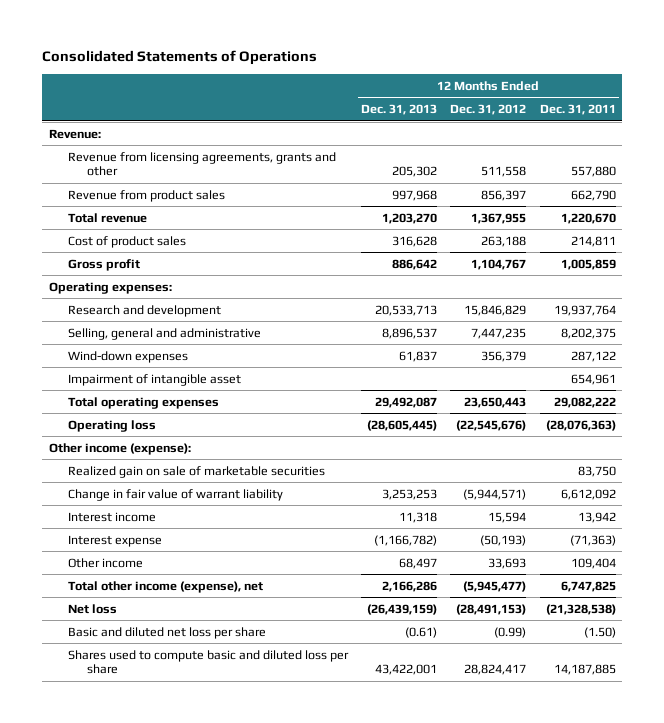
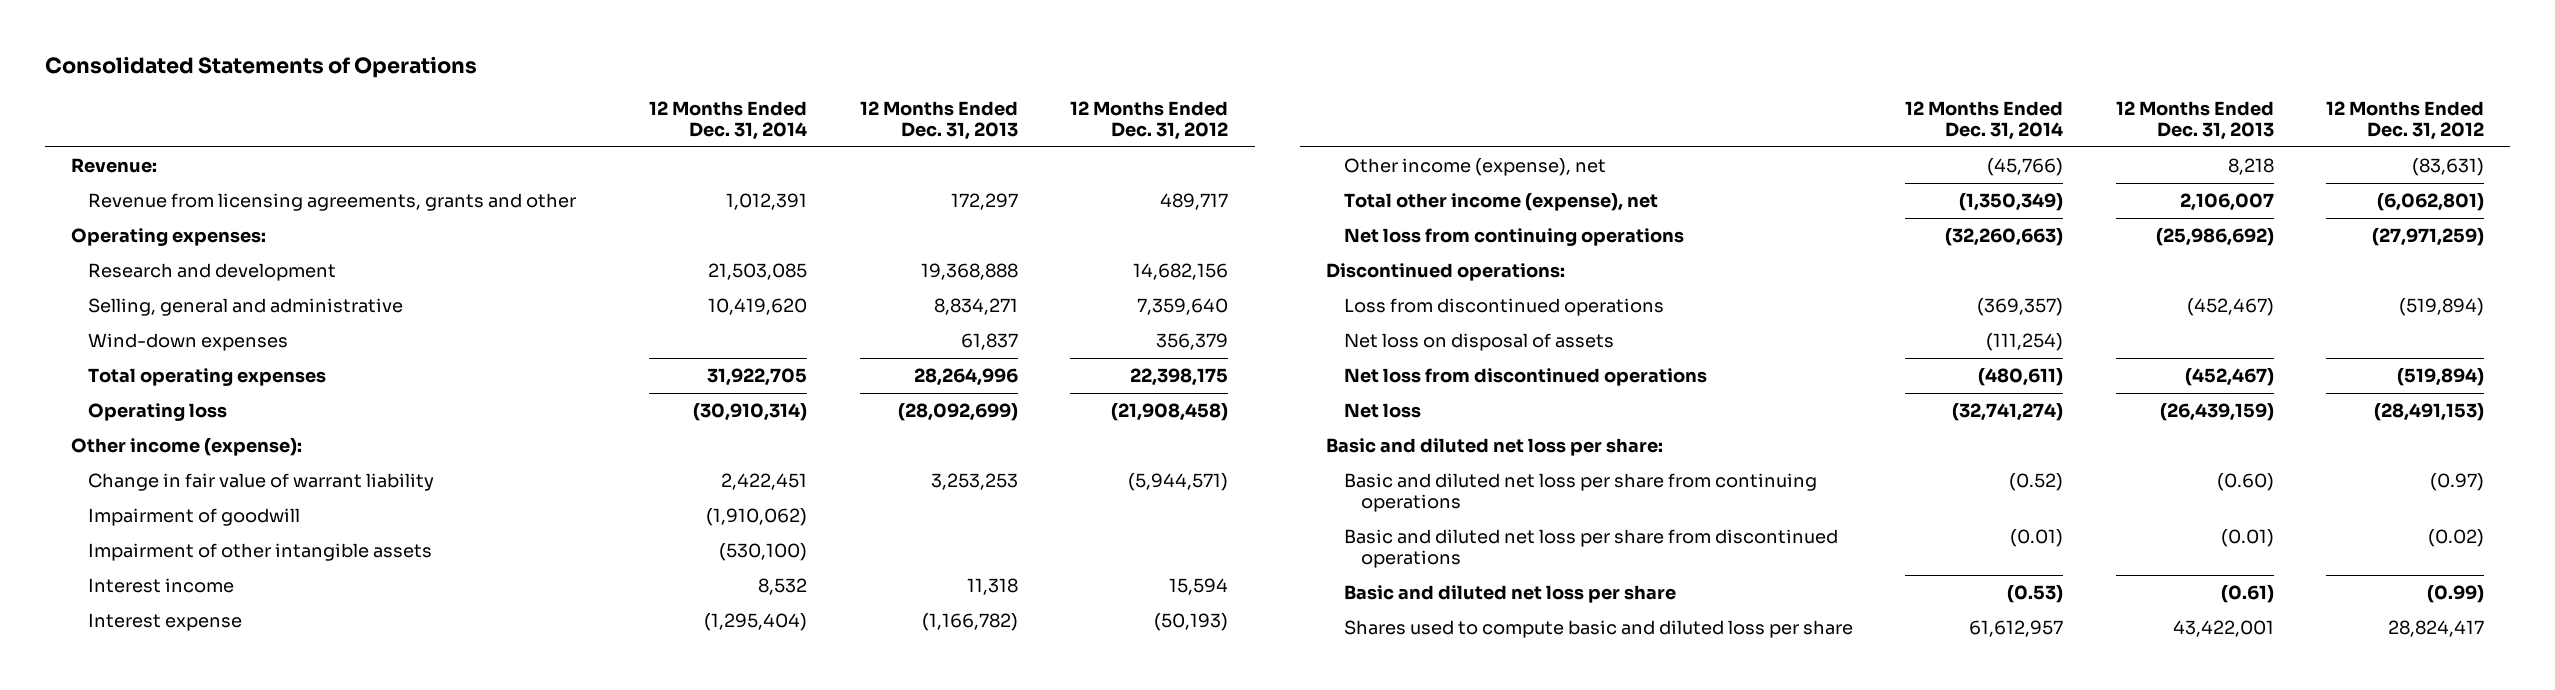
[539,104,616,116] Dec. 31, 2011 -> none
none -> [649,100,808,141] 12 Months Ended Dec. 31, 2014
[67,189,225,202] Revenue from product sales -> none
[67,212,147,223] Total revenue -> none
[67,235,186,248] Cost of product sales -> none
[67,258,140,271] Gross profit -> none
[391,166,437,178] 205,302 -> [950,192,1018,210] 172,297
[481,166,527,178] 511,558 -> [1160,192,1229,210] 489,717
[374,304,437,316] 20,533,713 -> [920,262,1018,280] 19,368,888
[464,304,527,316] 15,846,829 -> [1133,262,1229,280] 14,682,156
[381,327,437,339] 8,896,537 -> [933,297,1018,315] 8,834,271
[471,327,527,339] 7,447,235 -> [1137,297,1229,315] 7,359,640
[67,373,241,386] Impairment of intangible asset -> none
[374,396,437,408] 29,492,087 -> [913,367,1018,386] 28,264,996
[464,396,527,408] 23,650,443 -> [1130,367,1229,386] 22,398,175
[366,419,437,431] (28,605,445) -> [897,402,1018,421] (28,092,699)
[456,419,527,431] (22,545,676) -> [1111,402,1229,421] (21,908,458)
[67,465,325,478] Realized gain on sale of marketable securities -> none
none -> [87,507,300,526] Impairment of goodwill
none -> [87,542,432,561] Impairment of other intangible assets
[67,557,143,568] Other income -> [1343,157,1606,176] Other income (expense), net
[398,557,437,569] 68,497 -> [2227,157,2274,175] 8,218
[488,557,527,569] 33,693 -> [2412,157,2485,176] (83,631)
[381,580,437,592] 2,166,286 -> [2179,192,2274,211] 2,106,007
[463,580,527,592] (5,945,477) -> [2377,192,2485,211] (6,062,801)
none -> [1343,227,1684,246] Net loss from continuing operations
none -> [1326,262,1566,281] Discontinued operations:
none -> [1343,297,1664,316] Loss from discontinued operations
none -> [1343,332,1614,351] Net loss on disposal of assets
none -> [1343,367,1707,386] Net loss from discontinued operations
none -> [1326,437,1664,456] Basic and diluted net loss per share:
none -> [1343,472,1817,513] Basic and diluted net loss per share from continuing operations
none -> [1343,528,1838,569] Basic and diluted net loss per share from discontinued operations

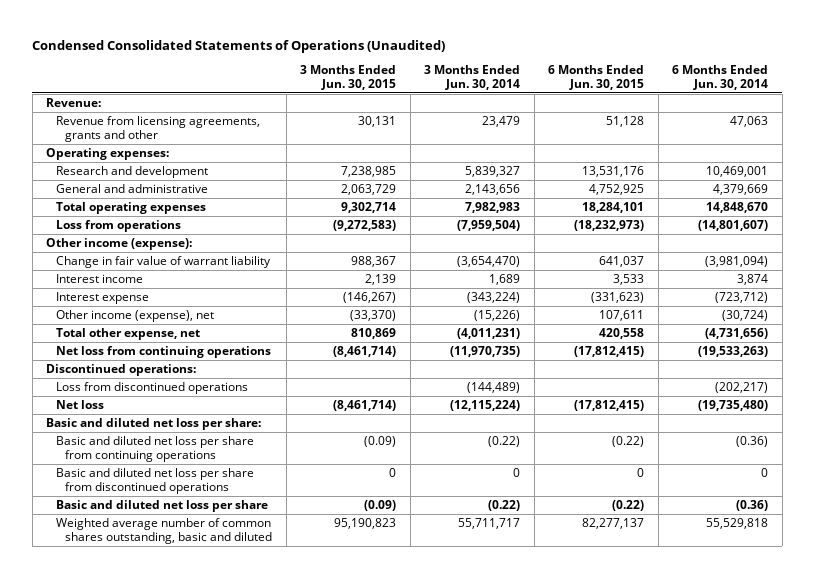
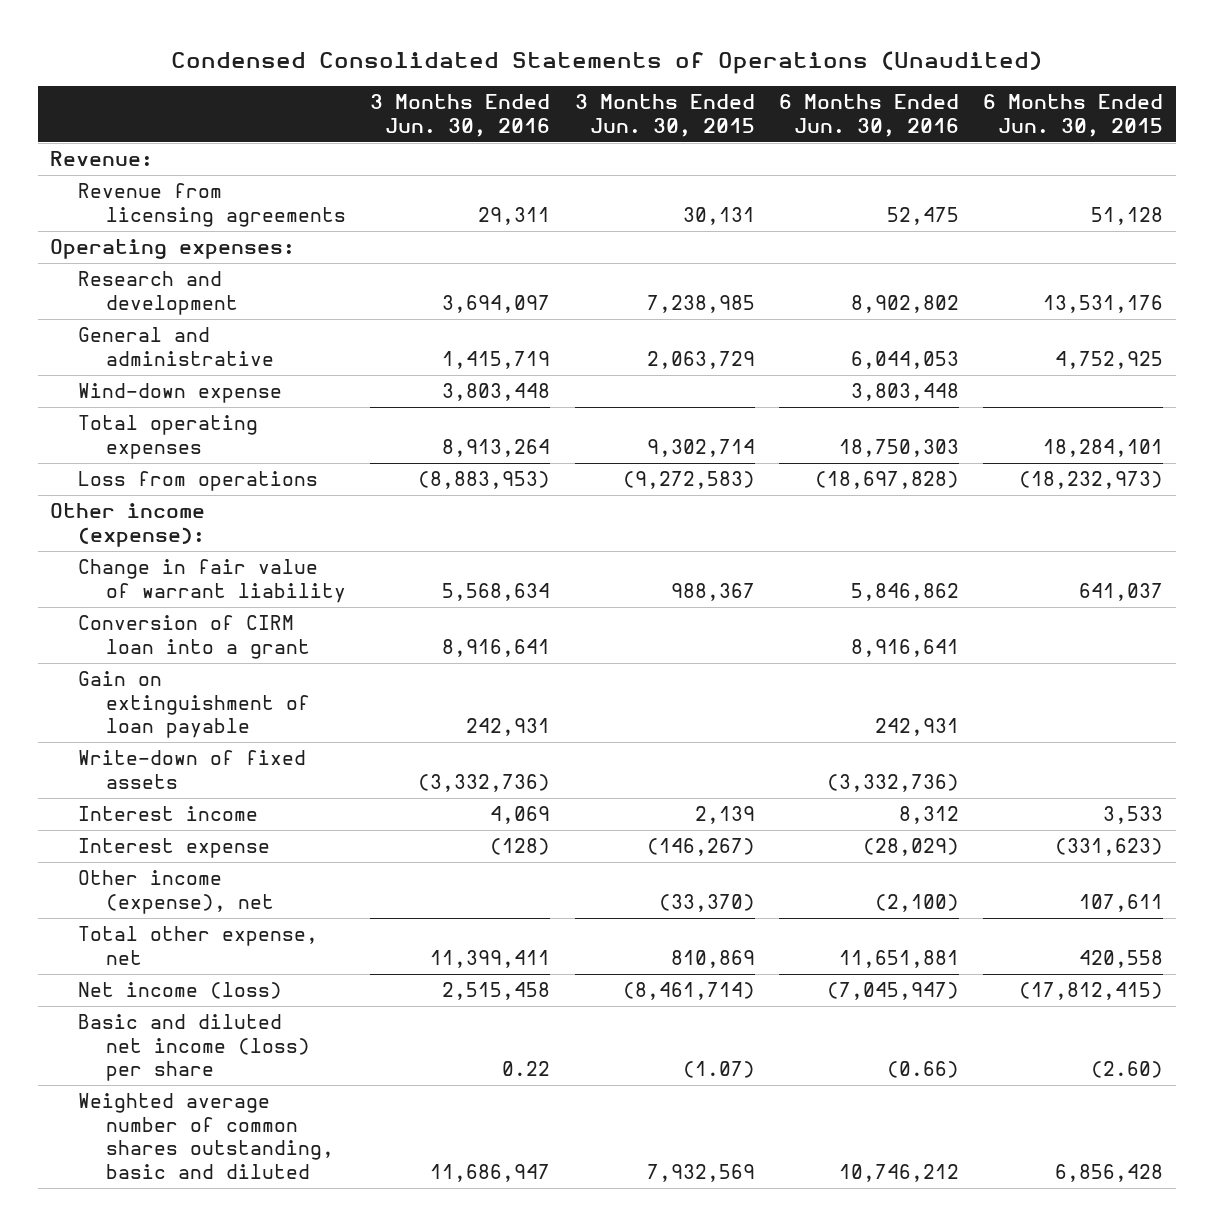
[424,65,521,90] 3 Months Ended Jun. 30, 2014 -> none
[672,65,769,90] 6 Months Ended Jun. 30, 2014 -> none
none -> [370,94,551,138] 3 Months Ended Jun. 30, 2016
none -> [779,94,960,138] 6 Months Ended Jun. 30, 2016
[55,116,260,142] Revenue from licensing agreements, grants and other -> [78,183,347,227] Revenue from licensing agreements
none -> [78,383,283,404] Wind-down expense
none -> [78,615,311,659] Conversion of CIRM loan into a grant
none -> [78,671,311,739] Gain on extinguishment of loan payable
none -> [78,750,307,789] Write-down of fixed assets
[55,346,271,359] Net loss from continuing operations -> none
[46,364,197,377] Discontinued operations: -> none
[55,382,248,395] Loss from discontinued operations -> none
[46,418,262,431] Basic and diluted net loss per share: -> none
[55,436,254,462] Basic and diluted net loss per share from continuing operations -> none
[55,468,254,494] Basic and diluted net loss per share from discontinued operations -> none
[55,400,104,410] Net loss -> [78,982,283,1000] Net income (loss)
[55,500,268,513] Basic and diluted net loss per share -> [78,1014,311,1082] Basic and diluted net income (loss) per share
[364,500,397,512] (0.09) -> [682,1061,755,1079] (1.07)
[612,500,645,512] (0.22) -> [1091,1061,1164,1079] (2.60)
[334,518,397,530] 95,190,823 -> [646,1163,755,1182] 7,932,569
[582,518,645,530] 82,277,137 -> [1055,1163,1164,1182] 6,856,428

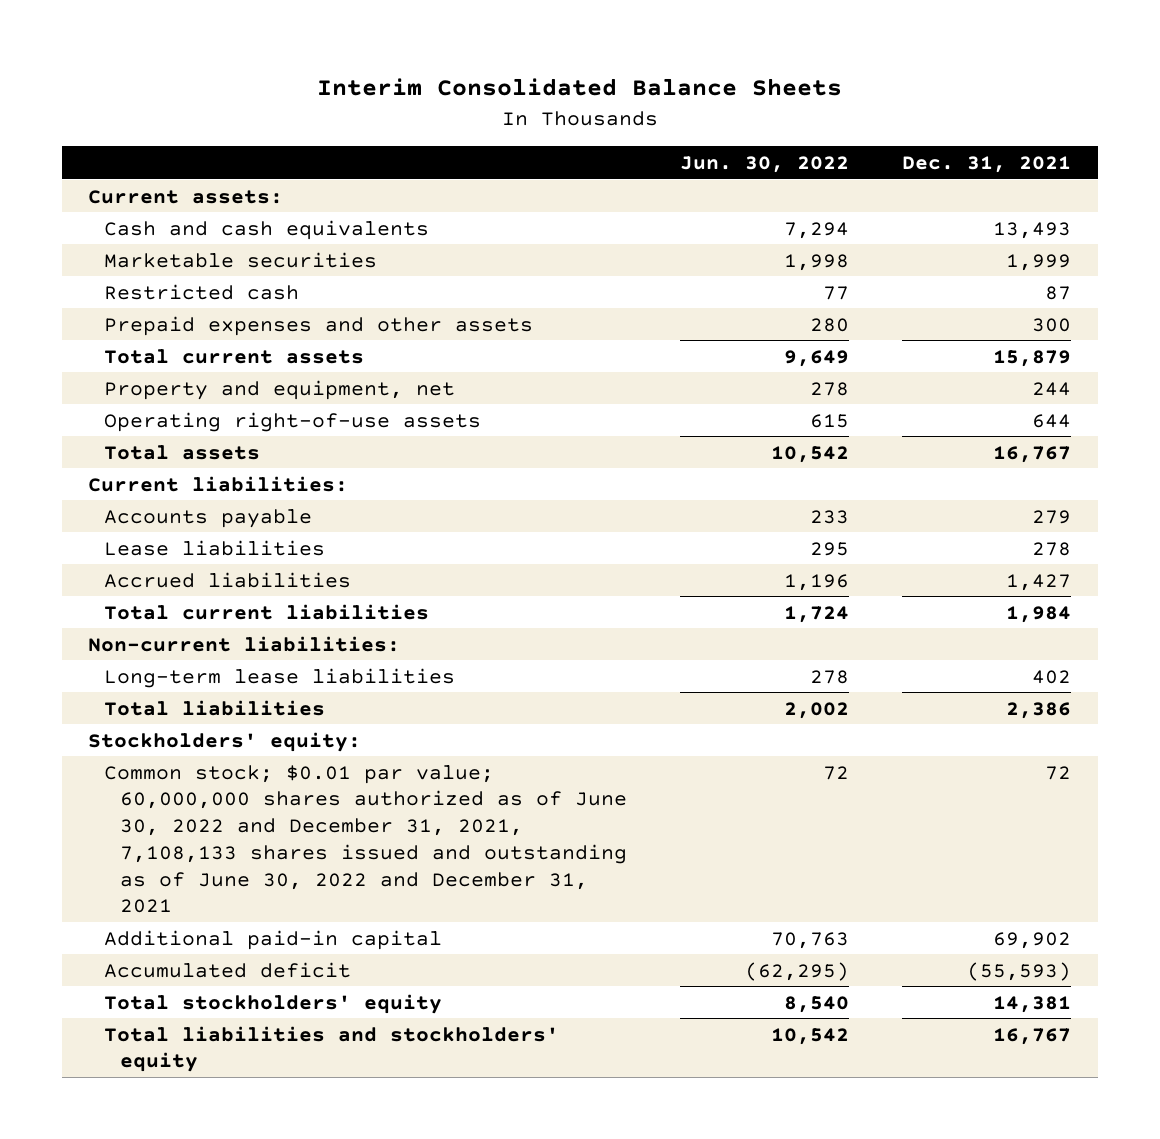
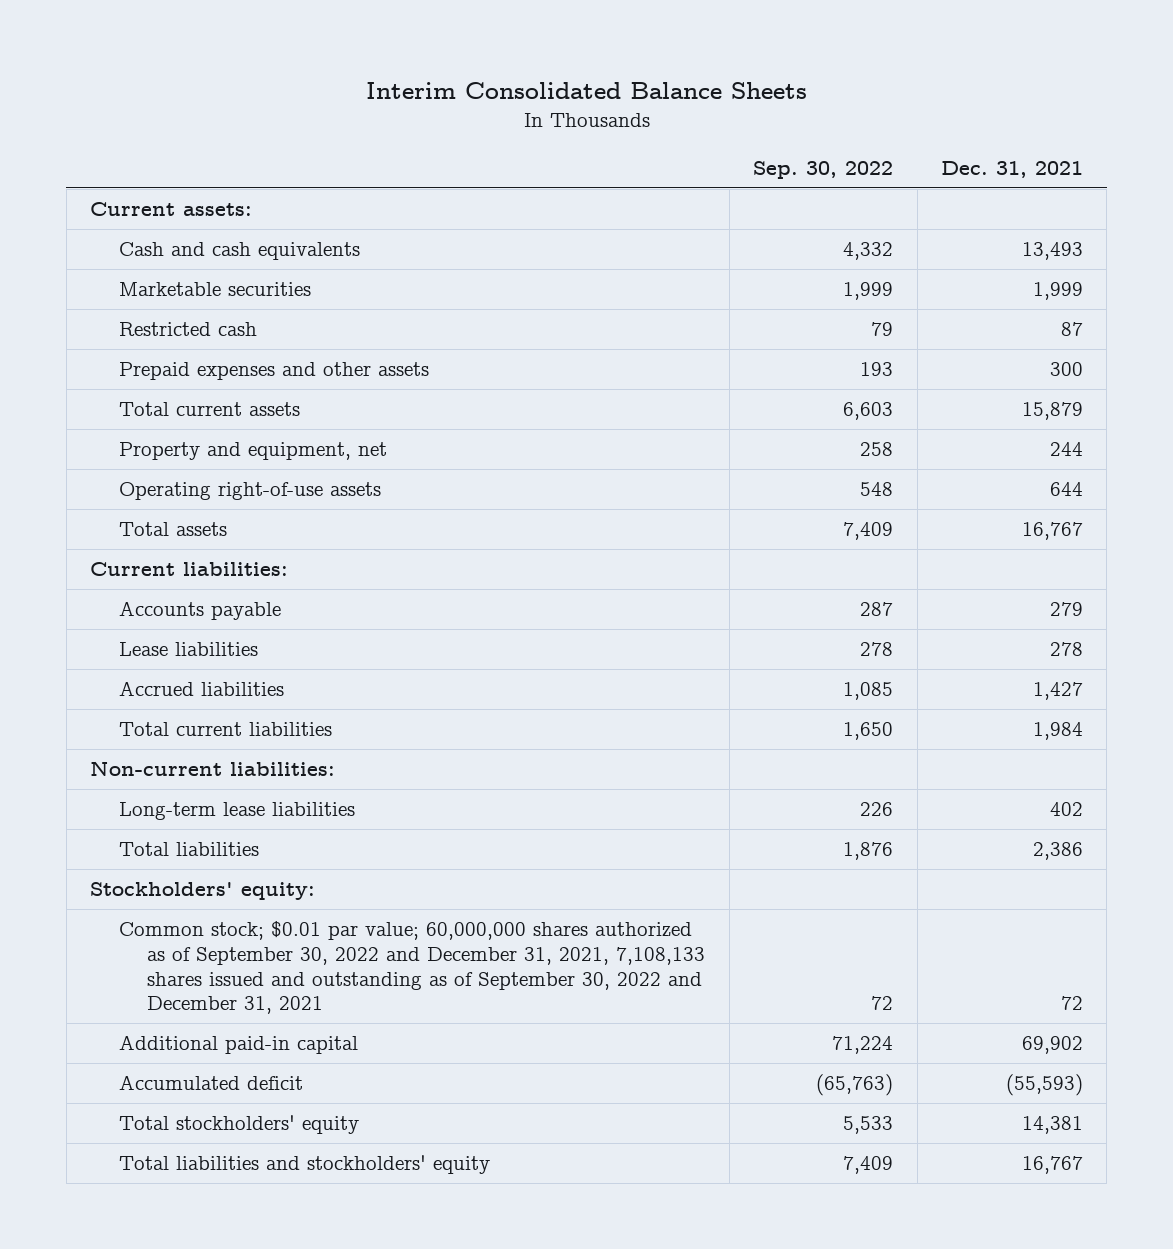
[680,155,850,173] Jun. 30, 2022 -> none
none -> [753,160,894,179] Sep. 30, 2022
[104,764,627,914] Common stock; $0.01 par value; 60,000,000 shares authorized as of June 30, 2022 and December 31, 2021, 7,108,133 shares issued and outstanding as of June 30, 2022 and December 31, 2021 -> [118,921,706,1015] Common stock; $0.01 par value; 60,000,000 shares authorized as of September 30, 2022 and December 31, 2021, 7,108,133 shares issued and outstanding as of September 30, 2022 and December 31, 2021

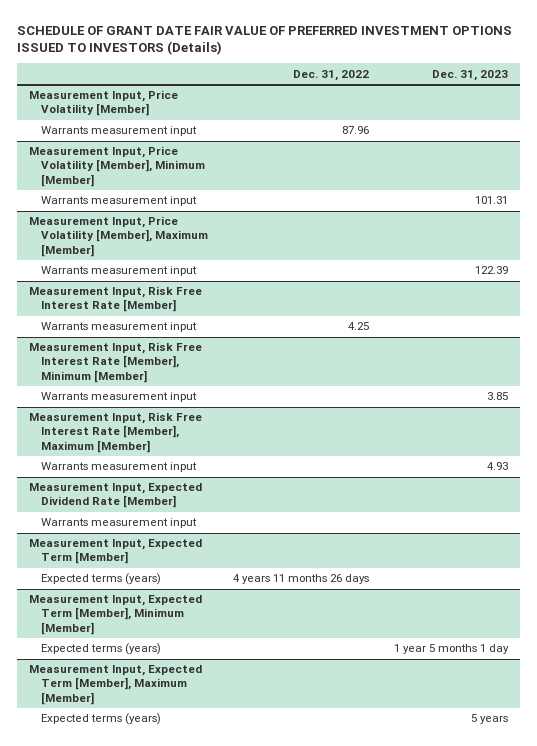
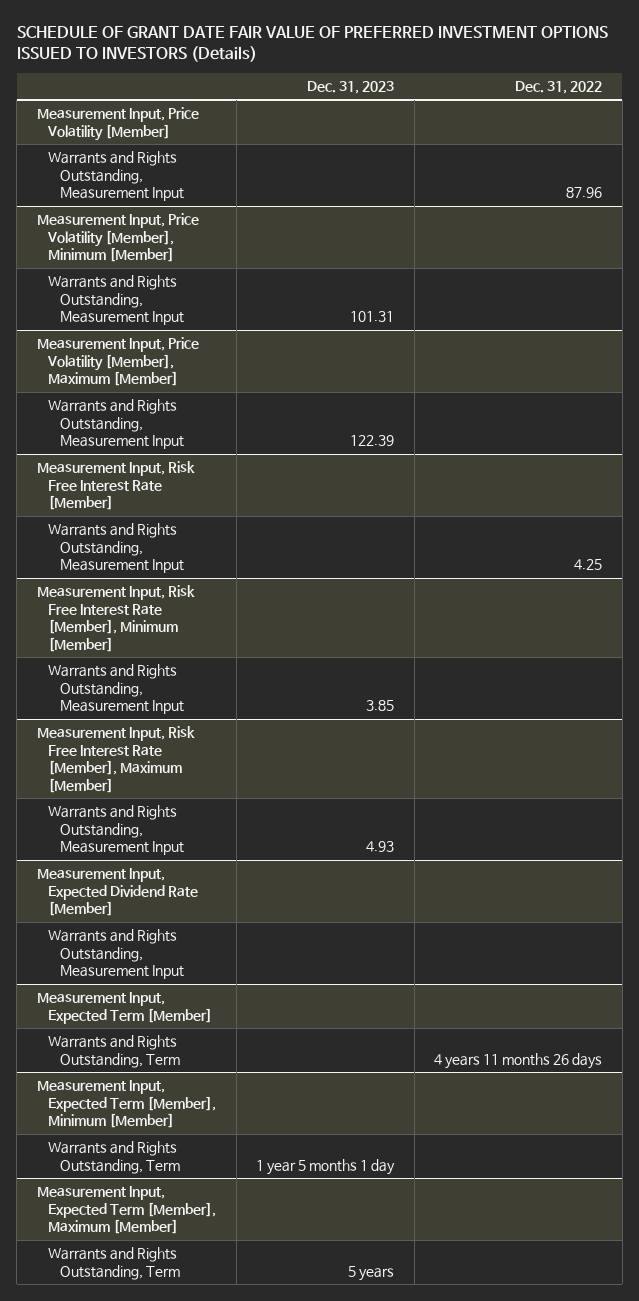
[41,126,198,137] Warrants measurement input -> [48,151,184,202] Warrants and Rights Outstanding, Measurement Input
[41,196,198,207] Warrants measurement input -> [48,275,184,326] Warrants and Rights Outstanding, Measurement Input
[41,266,198,277] Warrants measurement input -> [48,399,184,450] Warrants and Rights Outstanding, Measurement Input
[41,322,198,333] Warrants measurement input -> [48,523,184,574] Warrants and Rights Outstanding, Measurement Input
[41,392,198,403] Warrants measurement input -> [48,664,184,715] Warrants and Rights Outstanding, Measurement Input
[41,462,198,473] Warrants measurement input -> [48,805,184,856] Warrants and Rights Outstanding, Measurement Input
[41,518,198,529] Warrants measurement input -> [48,929,184,980] Warrants and Rights Outstanding, Measurement Input
[41,573,162,586] Expected terms (years) -> [48,1035,180,1068] Warrants and Rights Outstanding, Term
[41,643,162,656] Expected terms (years) -> [48,1141,180,1174] Warrants and Rights Outstanding, Term
[41,713,162,726] Expected terms (years) -> [48,1247,180,1280] Warrants and Rights Outstanding, Term

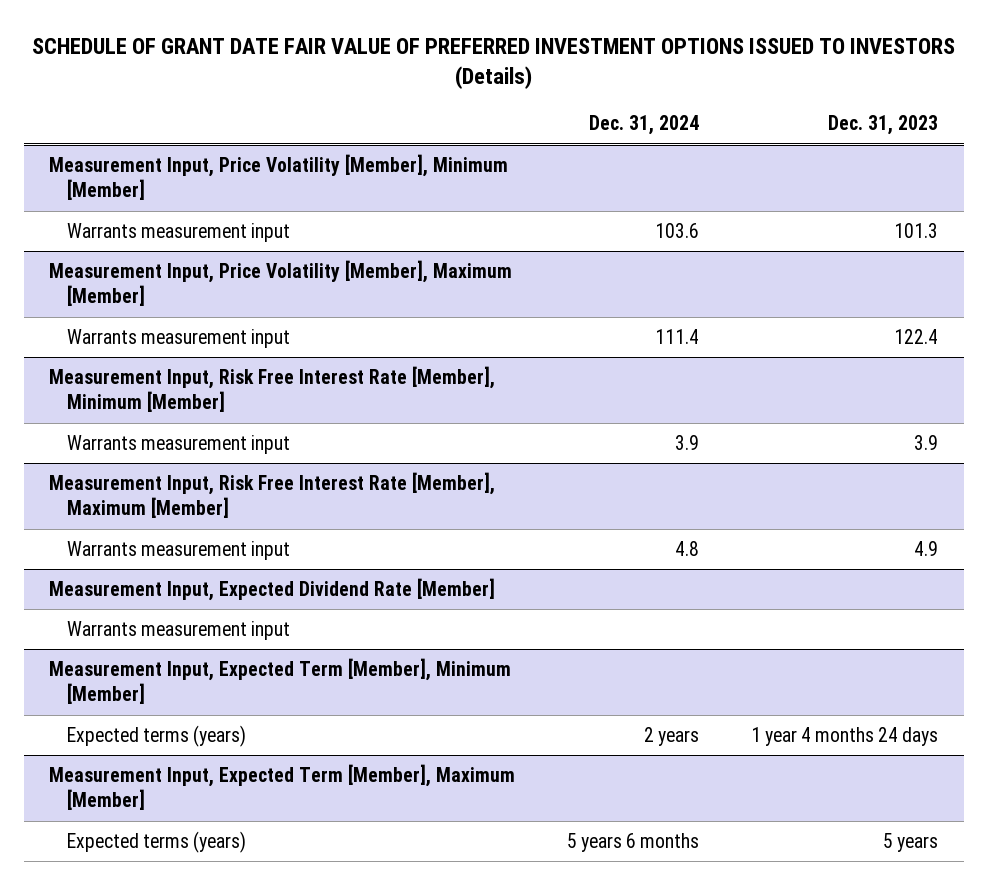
[515,80,603,94] Dec. 31, 2022 -> none
none -> [589,115,700,136] Dec. 31, 2024
[36,107,199,141] Measurement Input, Price Volatility [Member] -> none
[48,151,184,202] Warrants and Rights Outstanding, Measurement Input -> none
[48,275,184,326] Warrants and Rights Outstanding, Measurement Input -> [66,223,290,243] Warrants measurement input
[350,311,395,323] 101.31 -> [893,223,938,239] 101.3
[36,461,195,511] Measurement Input, Risk Free Interest Rate [Member] -> none
[48,523,184,574] Warrants and Rights Outstanding, Measurement Input -> none
[48,399,184,450] Warrants and Rights Outstanding, Measurement Input -> [66,329,290,349] Warrants measurement input
[350,435,395,447] 122.39 -> [893,329,938,345] 122.4
[48,664,184,715] Warrants and Rights Outstanding, Measurement Input -> [66,435,290,455] Warrants measurement input
[366,700,395,712] 3.85 -> [913,435,938,451] 3.9
[48,805,184,856] Warrants and Rights Outstanding, Measurement Input -> [66,541,290,561] Warrants measurement input
[366,841,395,853] 4.93 -> [913,541,938,557] 4.9
[36,992,213,1024] Measurement Input, Expected Term [Member] -> none
[48,1035,180,1068] Warrants and Rights Outstanding, Term -> none
[48,929,184,980] Warrants and Rights Outstanding, Measurement Input -> [66,621,290,641] Warrants measurement input
[48,1141,180,1174] Warrants and Rights Outstanding, Term -> none
none -> [66,725,246,748] Expected terms (years)
[48,1247,180,1280] Warrants and Rights Outstanding, Term -> [66,831,246,854] Expected terms (years)

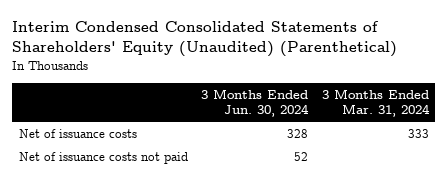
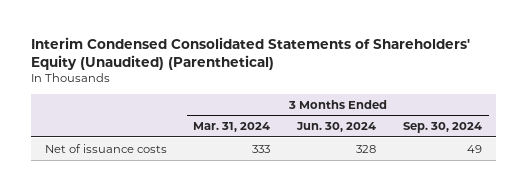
none -> [403,122,483,134] Sep. 30, 2024
[18,152,188,165] Net of issuance costs not paid -> none

